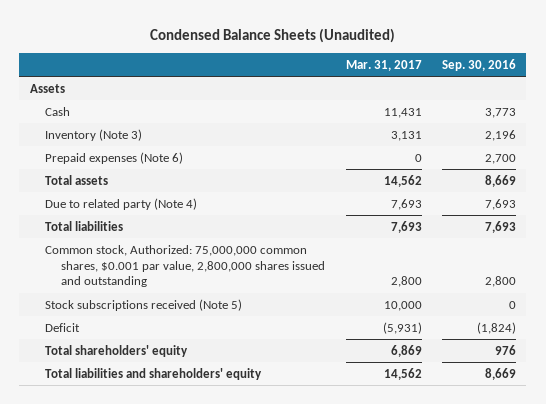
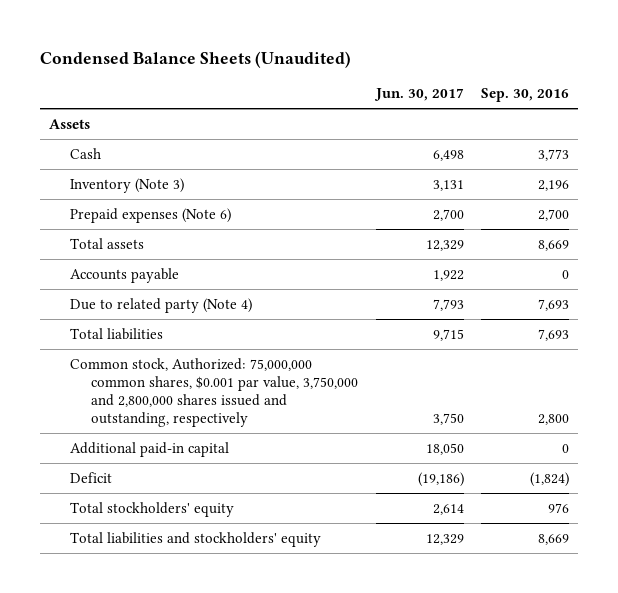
[345,59,422,71] Mar. 31, 2017 -> none
none -> [373,88,464,102] Jun. 30, 2017
none -> [70,267,180,283] Accounts payable
[45,298,243,311] Stock subscriptions received (Note 5) -> none
[45,244,326,288] Common stock, Authorized: 75,000,000 common shares, $0.001 par value, 2,800,000 shares issued and outstanding -> [70,357,359,427] Common stock, Authorized: 75,000,000 common shares, $0.001 par value, 3,750,000 and 2,800,000 shares issued and outstanding, respectively
none -> [70,441,230,457] Additional paid-in capital
[45,344,189,357] Total shareholders' equity -> [70,501,235,517] Total stockholders' equity
[45,367,263,380] Total liabilities and shareholders' equity -> [70,531,322,547] Total liabilities and stockholders' equity

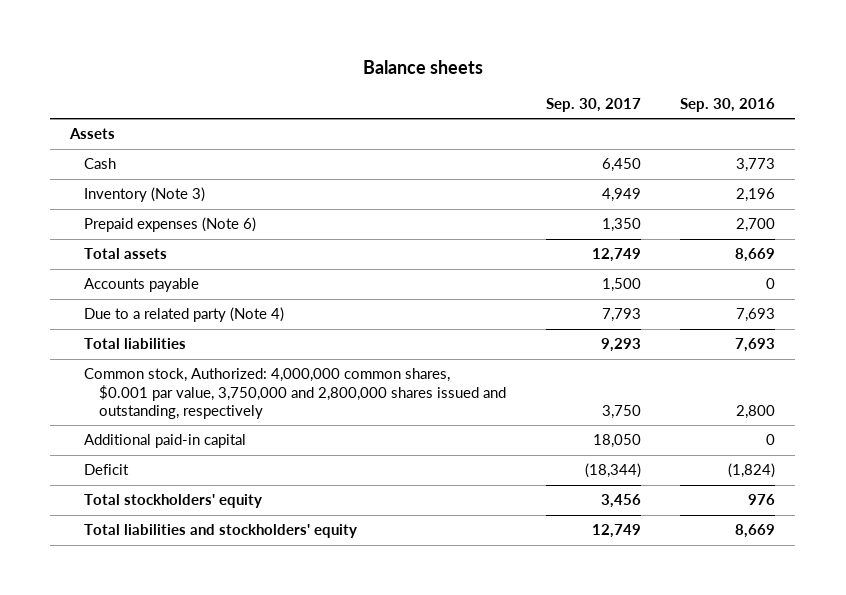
[40,50,352,68] Condensed Balance Sheets (Unaudited) -> [362,59,483,74] Balance sheets
[373,88,464,102] Jun. 30, 2017 -> none
none -> [545,98,641,113] Sep. 30, 2017
[70,297,253,313] Due to related party (Note 4) -> [84,307,285,323] Due to a related party (Note 4)
[70,357,359,427] Common stock, Authorized: 75,000,000 common shares, $0.001 par value, 3,750,000 and 2,800,000 shares issued and outstanding, respectively -> [84,368,506,419] Common stock, Authorized: 4,000,000 common shares, $0.001 par value, 3,750,000 and 2,800,000 shares issued and outstanding, respectively

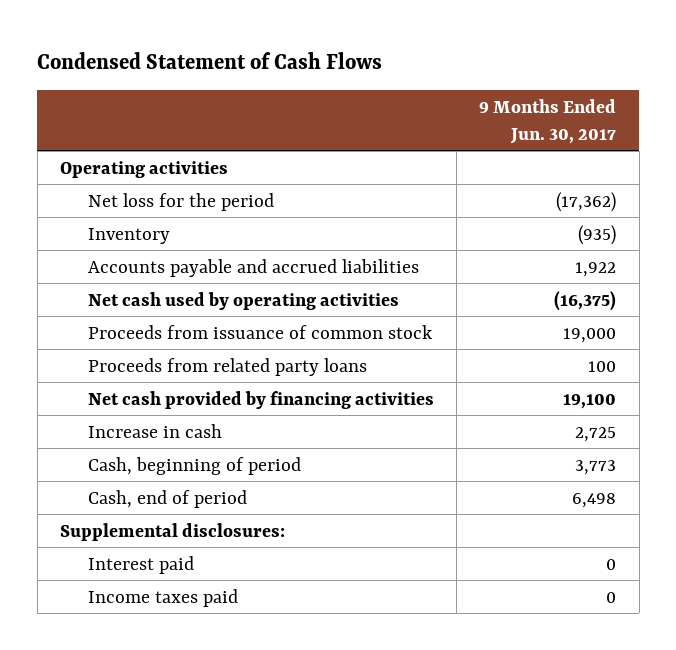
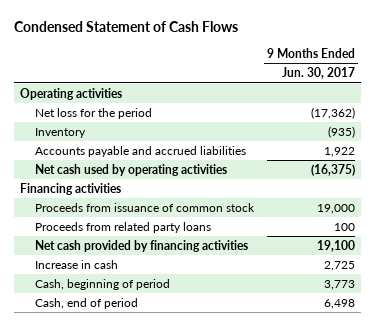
none -> [19,182,121,195] Financing activities
[59,522,285,541] Supplemental disclosures: -> none
[88,555,195,574] Interest paid -> none
[88,588,239,607] Income taxes paid -> none

